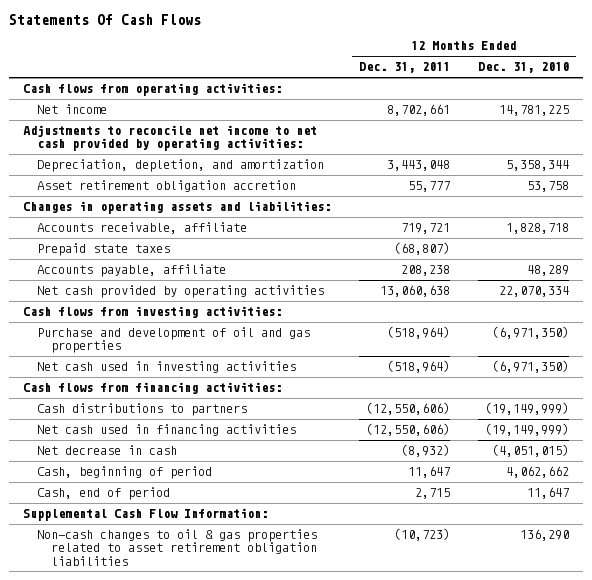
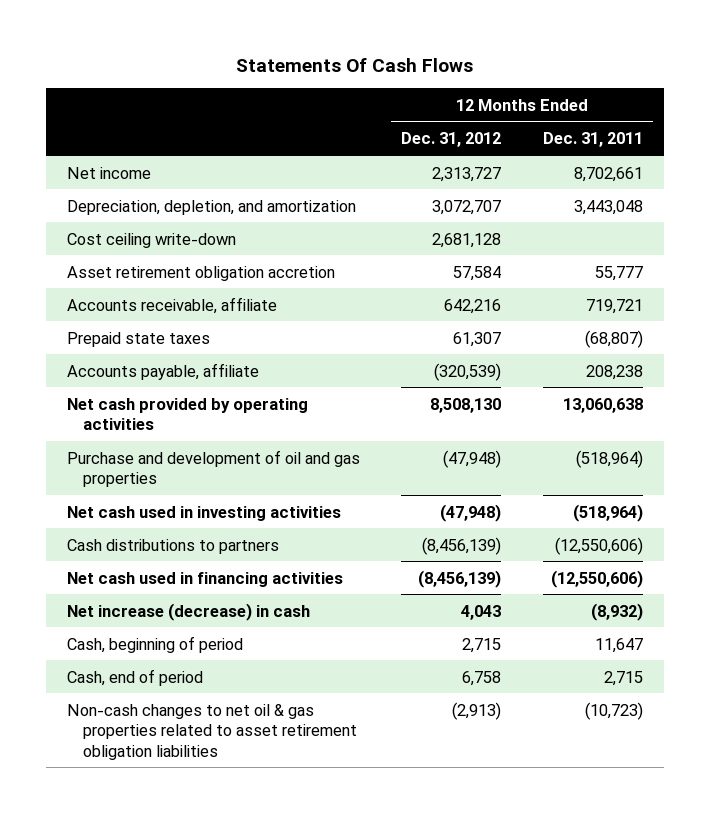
[478,62,570,74] Dec. 31, 2010 -> none
none -> [401,132,502,148] Dec. 31, 2012
[22,83,282,97] Cash flows from operating activities: -> none
[22,125,317,152] Adjustments to reconcile net income to net cash provided by operating activities: -> none
none -> [66,232,236,248] Cost ceiling write-down
[22,201,331,215] Changes in operating assets and liabilities: -> none
[22,306,282,319] Cash flows from investing activities: -> none
[22,382,282,395] Cash flows from financing activities: -> none
[37,445,178,456] Net decrease in cash -> [66,602,310,621] Net increase (decrease) in cash
[22,508,268,522] Supplemental Cash Flow Information: -> none
[37,529,318,566] Non-cash changes to oil & gas properties related to asset retirement obligation liabilities -> [66,703,358,760] Non-cash changes to net oil & gas properties related to asset retirement obligation liabilities

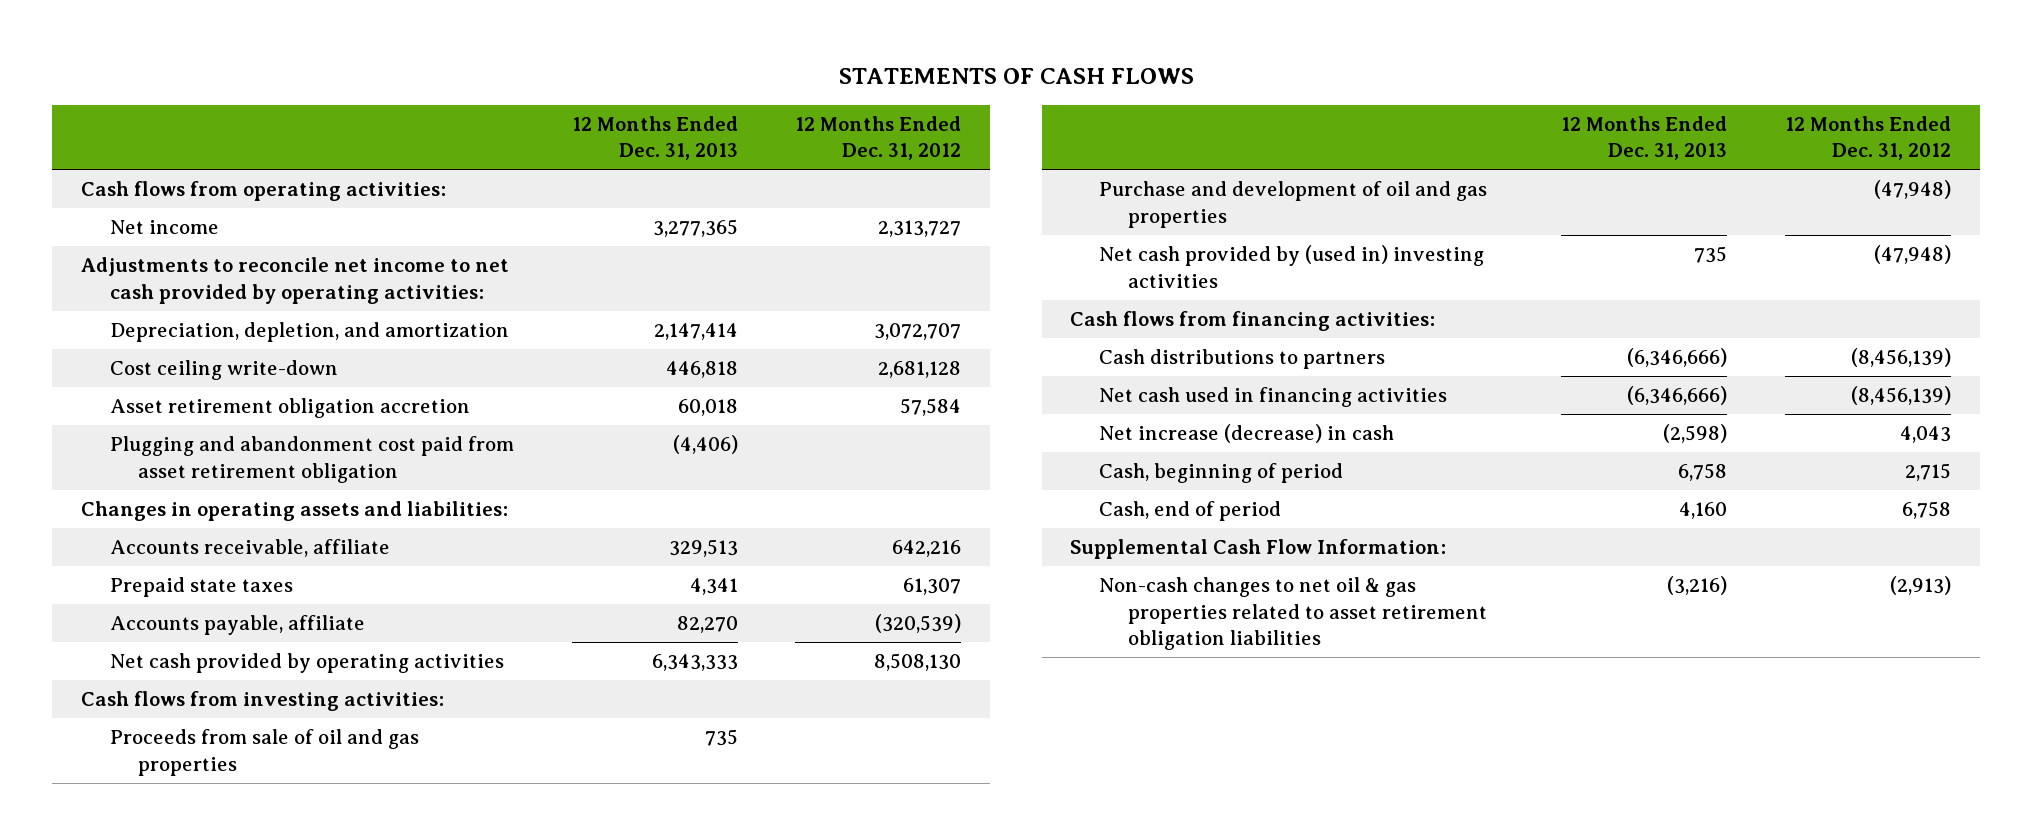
[235,57,473,72] Statements Of Cash Flows -> [838,67,1194,84] STATEMENTS OF CASH FLOWS
[542,132,643,148] Dec. 31, 2011 -> none
none -> [571,115,738,161] 12 Months Ended Dec. 31, 2013
none -> [81,181,447,202] Cash flows from operating activities:
none -> [81,257,510,304] Adjustments to reconcile net income to net cash provided by operating activities:
none -> [109,436,514,483] Plugging and abandonment cost paid from asset retirement obligation
none -> [81,501,509,522] Changes in operating assets and liabilities:
none -> [81,691,445,712] Cash flows from investing activities:
none -> [109,729,419,776] Proceeds from sale of oil and gas properties
[66,505,341,521] Net cash used in investing activities -> [1099,245,1485,288] Net cash provided by (used in) investing activities
none -> [1070,311,1436,332] Cash flows from financing activities:
none -> [1070,539,1447,560] Supplemental Cash Flow Information:

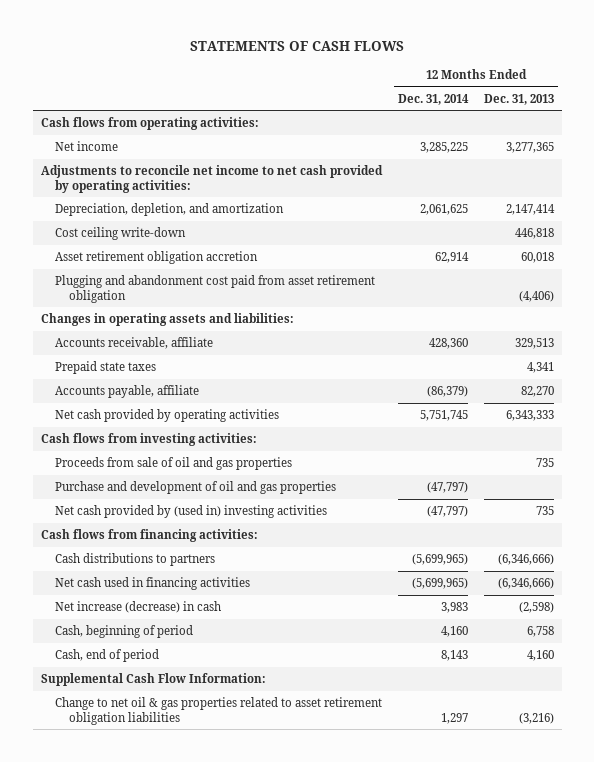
[795,115,962,161] 12 Months Ended Dec. 31, 2012 -> none
none -> [397,93,469,105] Dec. 31, 2014
[1099,577,1487,651] Non-cash changes to net oil & gas properties related to asset retirement obligation liabilities -> [54,697,382,725] Change to net oil & gas properties related to asset retirement obligation liabilities

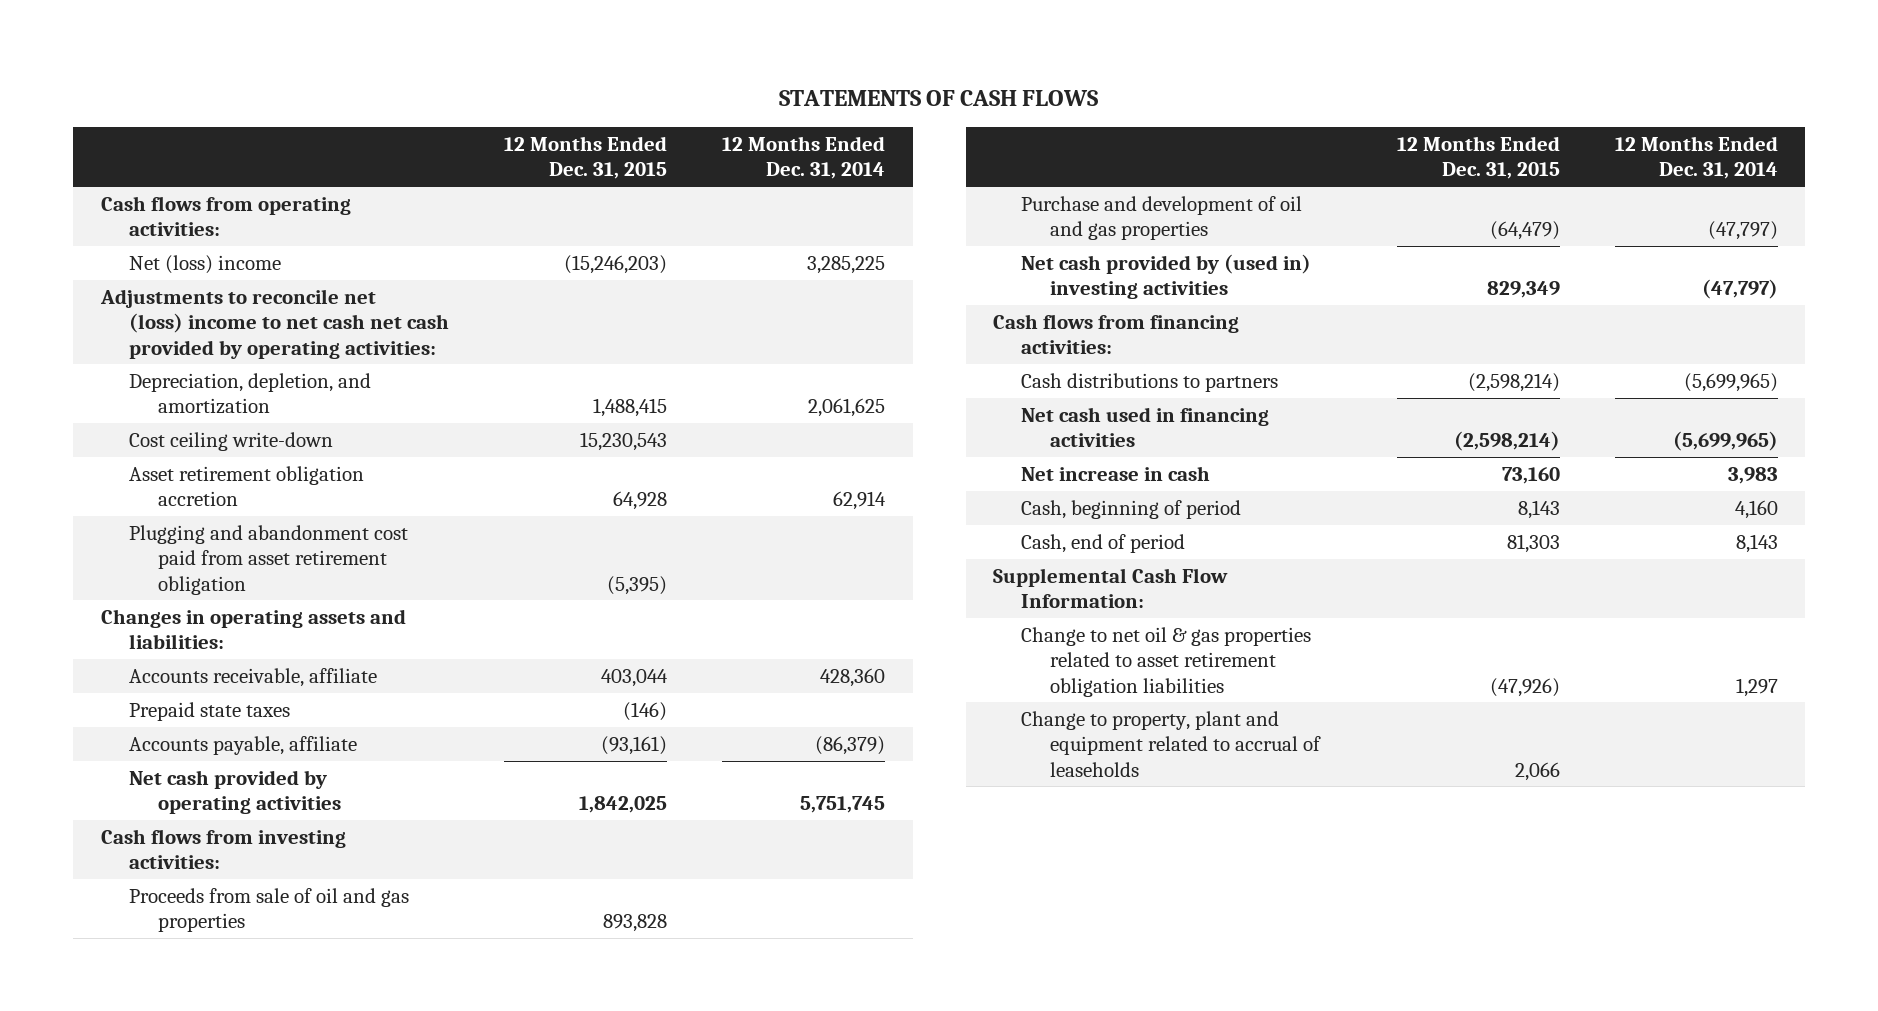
[483,93,554,105] Dec. 31, 2013 -> none
none -> [504,136,668,180] 12 Months Ended Dec. 31, 2015
[54,141,118,152] Net income -> [129,255,282,275] Net (loss) income
[40,165,383,193] Adjustments to reconcile net income to net cash provided by operating activities: -> [99,289,450,359] Adjustments to reconcile net (loss) income to net cash net cash provided by operating activities:
[54,601,221,614] Net increase (decrease) in cash -> [1021,466,1211,482] Net increase in cash
none -> [1021,711,1321,777] Change to property, plant and equipment related to accrual of leaseholds

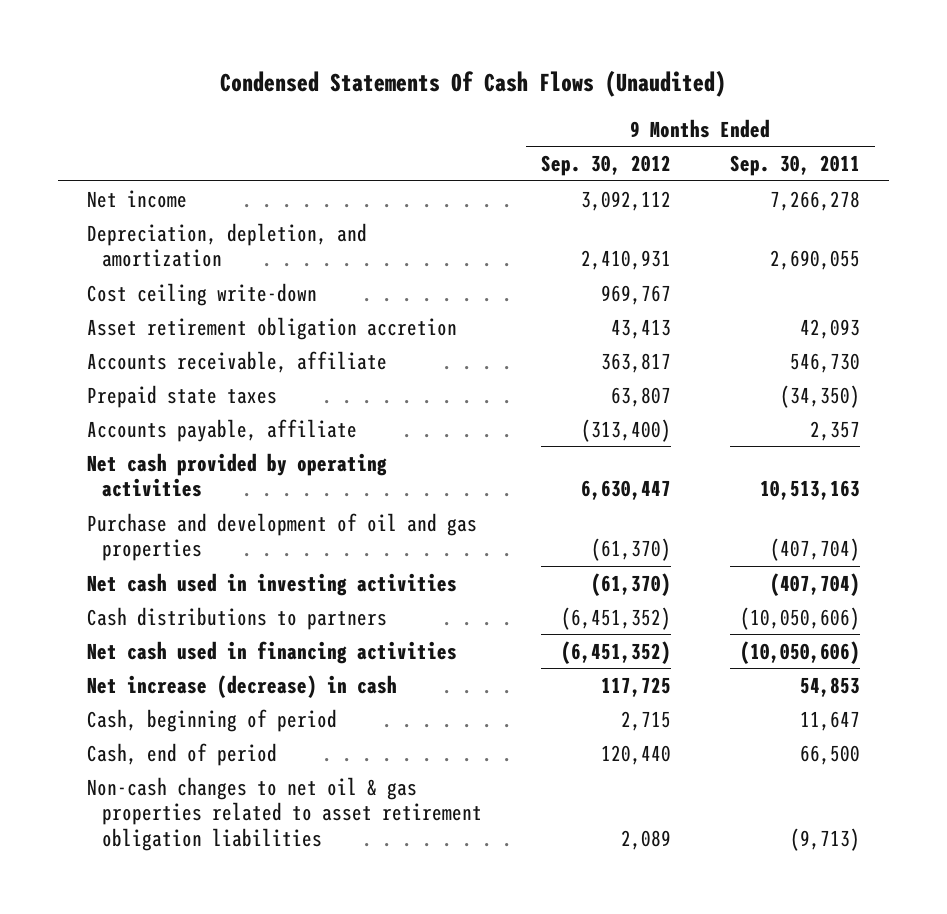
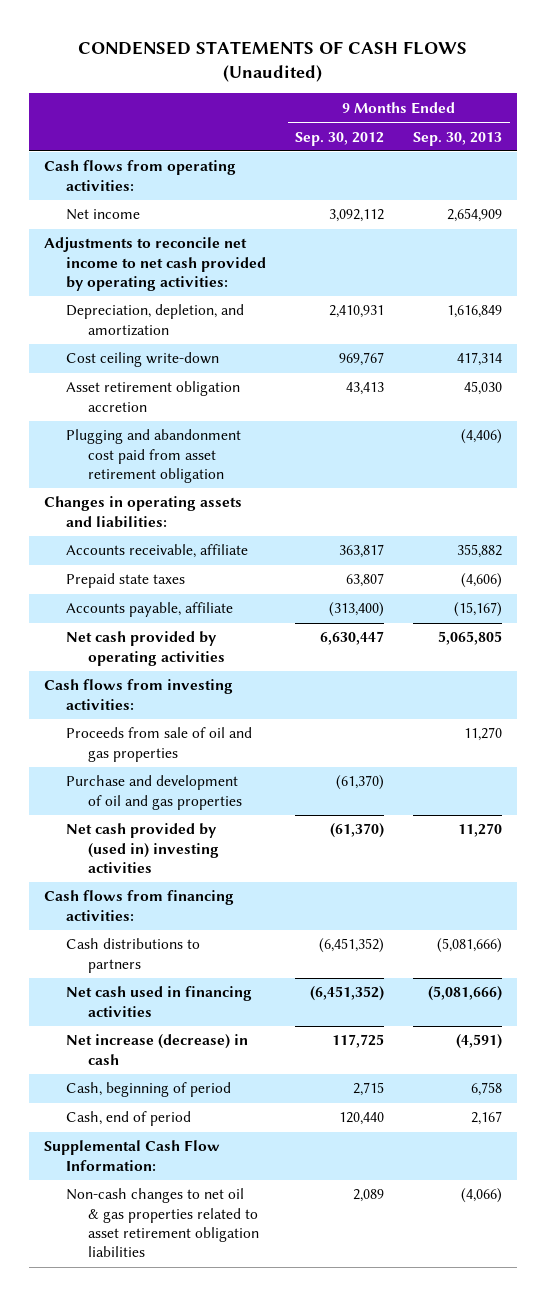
[220,69,727,97] Condensed Statements Of Cash Flows (Unaudited) -> [78,40,468,82] CONDENSED STATEMENTS OF CASH FLOWS (Unaudited)
[729,154,860,176] Sep. 30, 2011 -> none
none -> [413,131,503,146] Sep. 30, 2013
none -> [43,160,236,191] Cash flows from operating activities:
none -> [43,237,267,292] Adjustments to reconcile net income to net cash provided by operating activities:
none -> [66,429,242,484] Plugging and abandonment cost paid from asset retirement obligation
none -> [43,496,242,528] Changes in operating assets and liabilities:
none -> [43,679,233,710] Cash flows from investing activities:
none -> [66,727,253,762] Proceeds from sale of oil and gas properties
[86,572,457,596] Net cash used in investing activities -> [66,823,220,874] Net cash provided by (used in) investing activities
none -> [43,890,234,921] Cash flows from financing activities:
none -> [43,1140,220,1171] Supplemental Cash Flow Information:

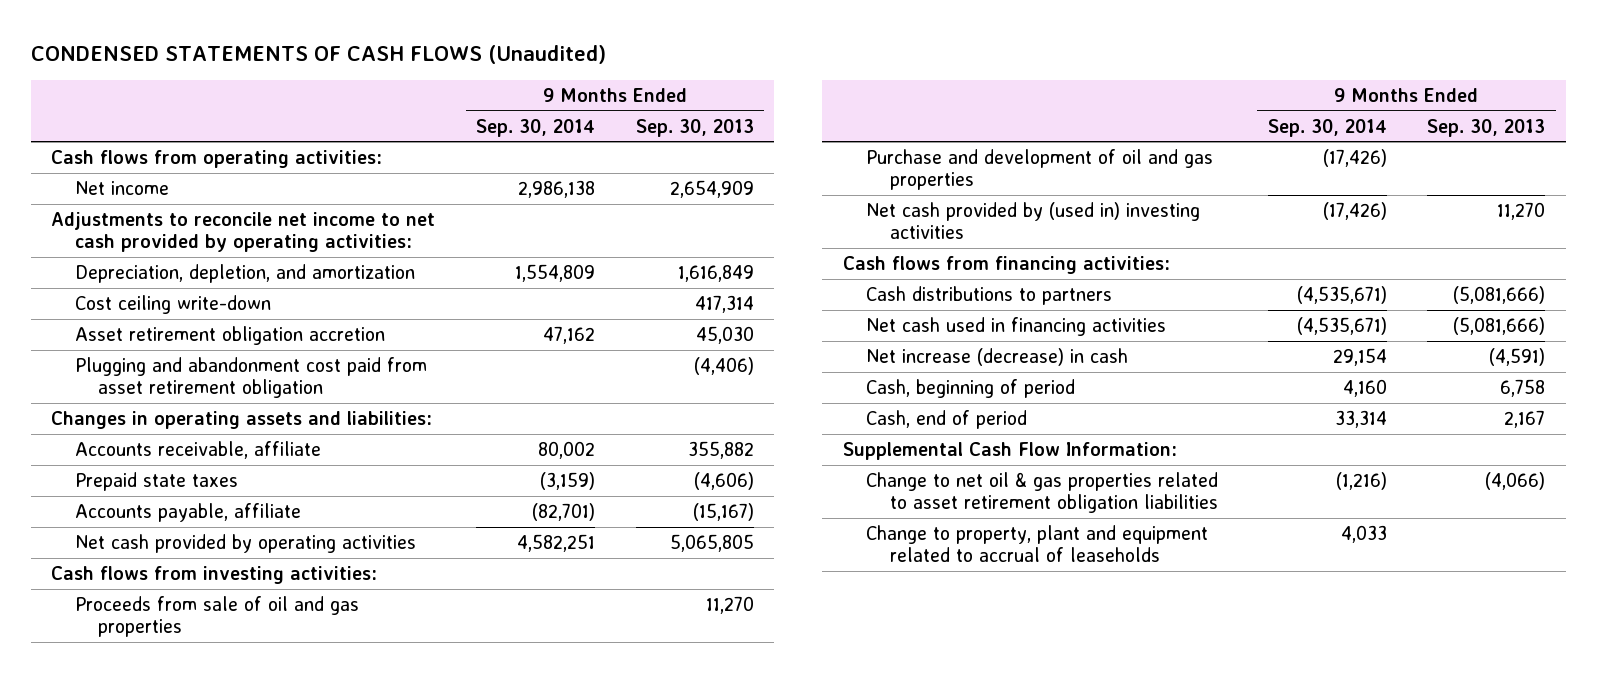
[295,131,385,146] Sep. 30, 2012 -> none
none -> [476,118,596,137] Sep. 30, 2014
[66,1188,260,1258] Non-cash changes to net oil & gas properties related to asset retirement obligation liabilities -> [866,471,1219,514] Change to net oil & gas properties related to asset retirement obligation liabilities
none -> [866,524,1209,563] Change to property, plant and equipment related to accrual of leaseholds

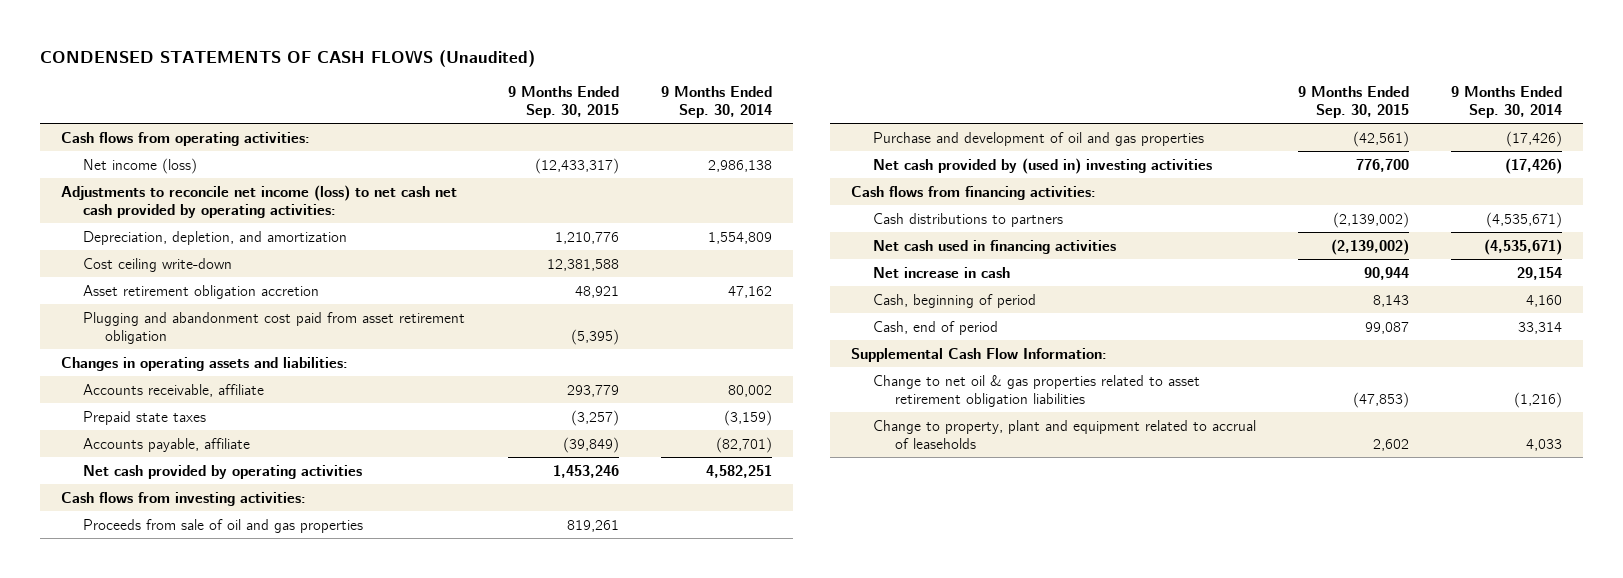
[635,118,754,137] Sep. 30, 2013 -> none
none -> [507,85,619,118] 9 Months Ended Sep. 30, 2015
[74,180,169,195] Net income -> [82,157,197,174] Net income (loss)
[51,211,436,253] Adjustments to reconcile net income to net cash provided by operating activities: -> [60,184,457,218] Adjustments to reconcile net income (loss) to net cash net cash provided by operating activities:
[866,347,1129,366] Net increase (decrease) in cash -> [872,266,1010,278] Net increase in cash

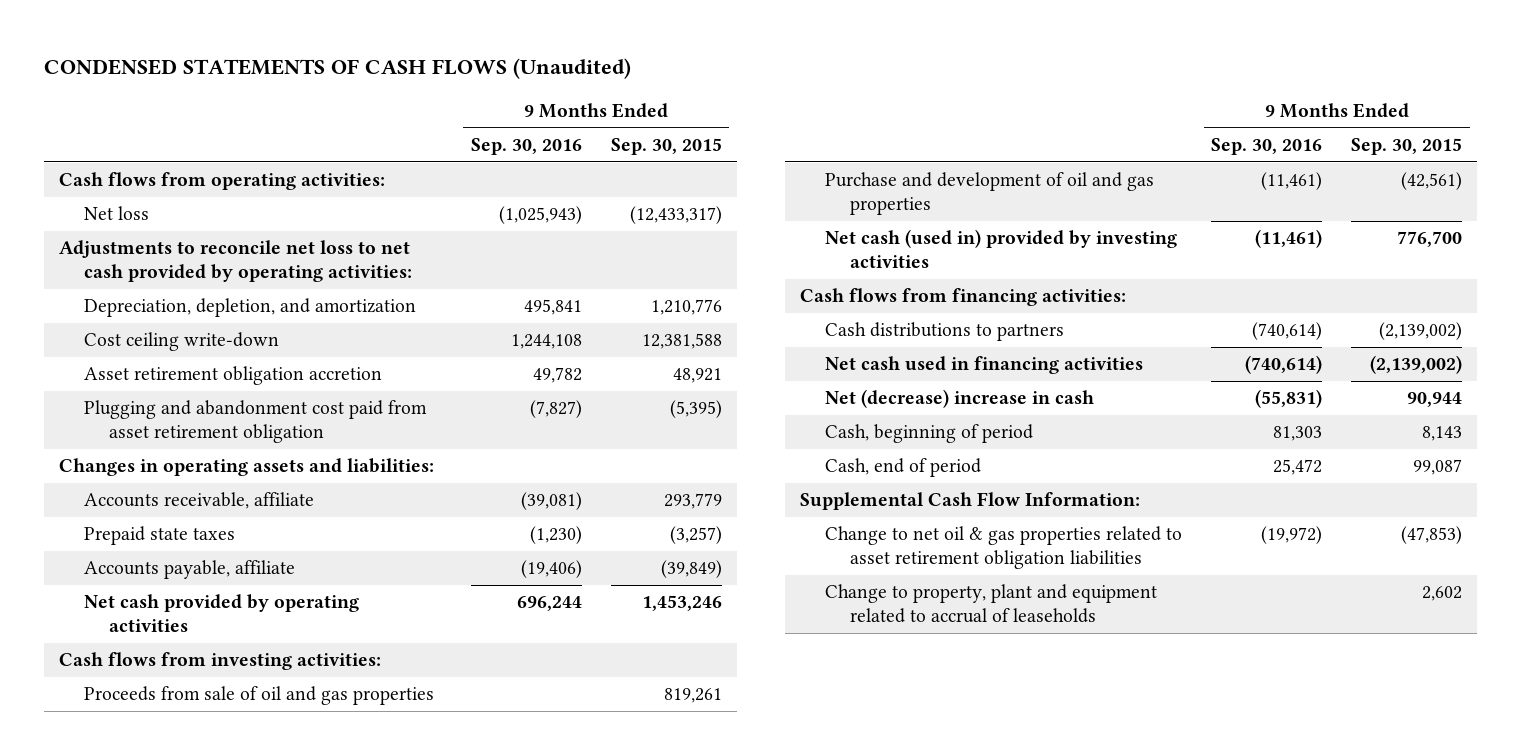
[660,85,772,118] 9 Months Ended Sep. 30, 2014 -> none
none -> [470,137,582,155] Sep. 30, 2016
[82,157,197,174] Net income (loss) -> [84,206,150,221] Net loss
[60,184,457,218] Adjustments to reconcile net income (loss) to net cash net cash provided by operating activities: -> [59,240,413,283] Adjustments to reconcile net loss to net cash provided by operating activities:
[872,157,1212,174] Net cash provided by (used in) investing activities -> [824,229,1177,269] Net cash (used in) provided by investing activities
[872,266,1010,278] Net increase in cash -> [824,389,1094,409] Net (decrease) increase in cash

